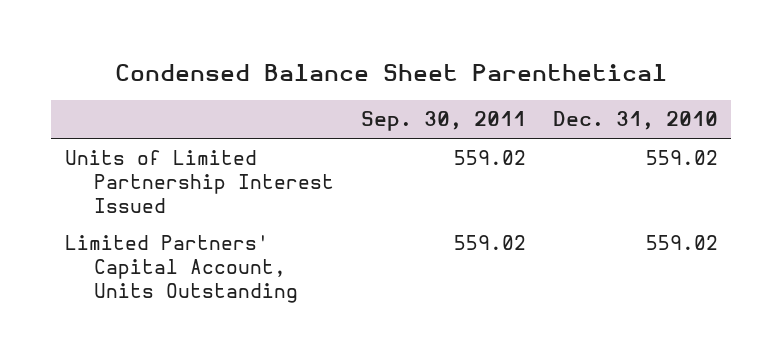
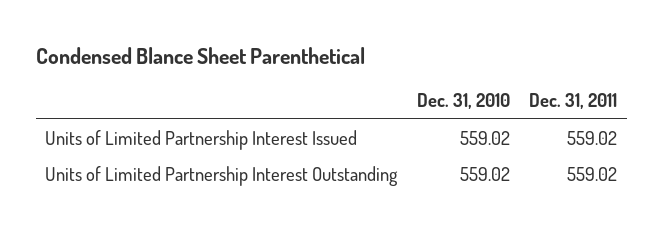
[115,63,668,81] Condensed Balance Sheet Parenthetical -> [35,47,365,65] Condensed Blance Sheet Parenthetical
[360,111,526,132] Sep. 30, 2011 -> none
none -> [529,93,618,110] Dec. 31, 2011
[64,235,298,303] Limited Partners' Capital Account, Units Outstanding -> [45,165,399,186] Units of Limited Partnership Interest Outstanding

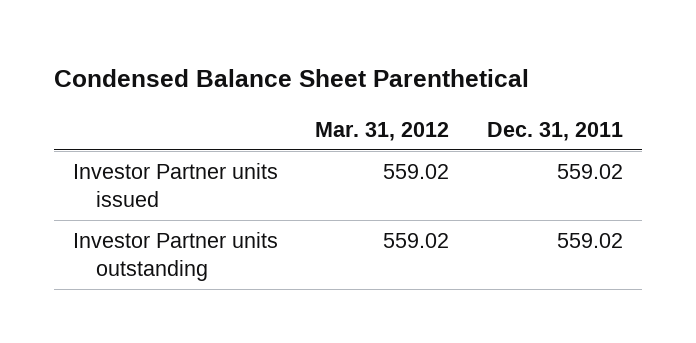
[35,47,365,65] Condensed Blance Sheet Parenthetical -> [53,69,529,88] Condensed Balance Sheet Parenthetical
[416,93,510,110] Dec. 31, 2010 -> none
none -> [315,121,450,141] Mar. 31, 2012
[45,129,358,150] Units of Limited Partnership Interest Issued -> [72,163,278,207] Investor Partner units issued
[45,165,399,186] Units of Limited Partnership Interest Outstanding -> [72,232,278,281] Investor Partner units outstanding

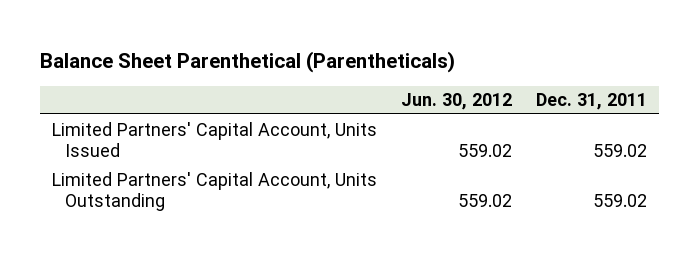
[53,69,529,88] Condensed Balance Sheet Parenthetical -> [39,50,455,73] Balance Sheet Parenthetical (Parentheticals)
[315,121,450,141] Mar. 31, 2012 -> none
none -> [400,93,512,111] Jun. 30, 2012
[72,163,278,207] Investor Partner units issued -> [51,121,377,157] Limited Partners' Capital Account, Units Issued
[72,232,278,281] Investor Partner units outstanding -> [51,171,377,211] Limited Partners' Capital Account, Units Outstanding

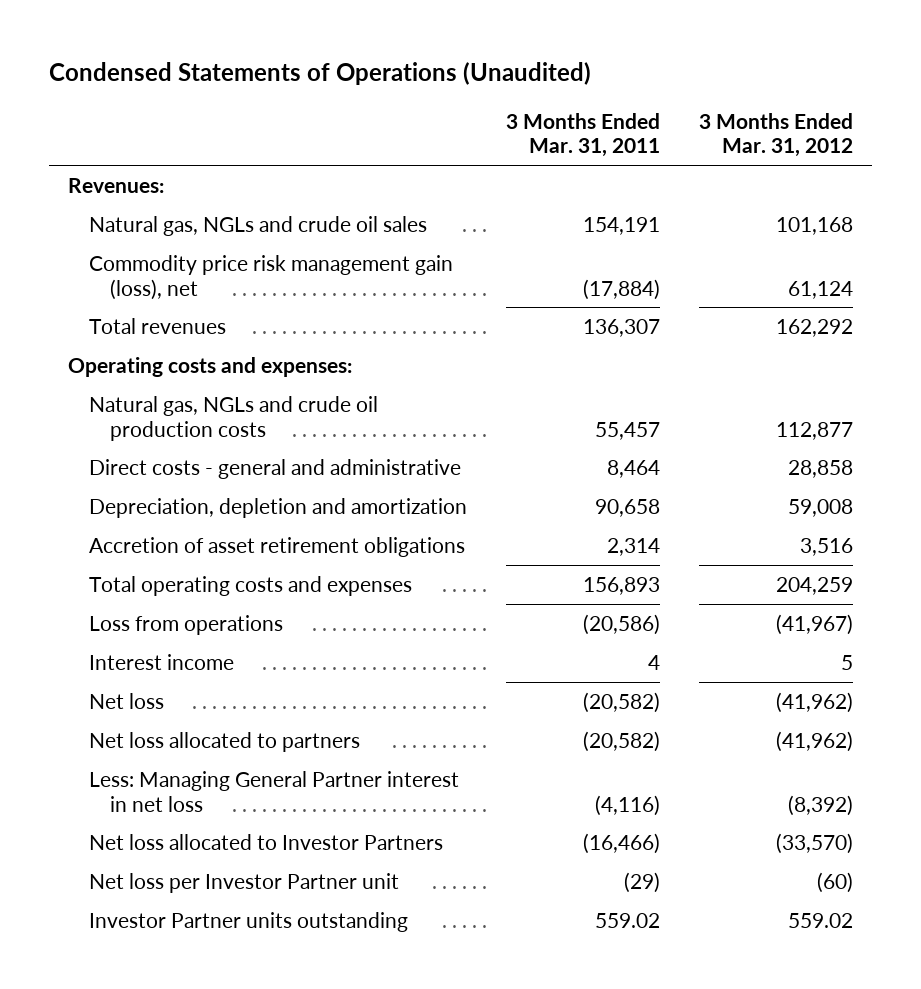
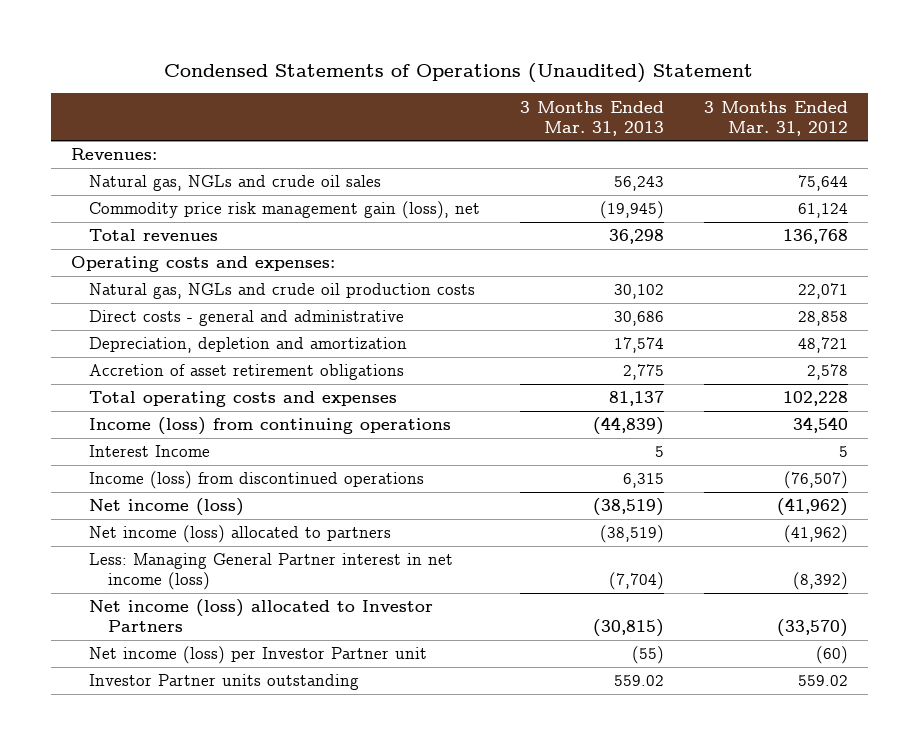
[48,62,591,86] Condensed Statements of Operations (Unaudited) -> [164,62,754,83] Condensed Statements of Operations (Unaudited) Statement
[506,112,661,158] 3 Months Ended Mar. 31, 2011 -> none
none -> [520,100,665,136] 3 Months Ended Mar. 31, 2013
[776,216,854,235] 101,168 -> [797,175,848,192] 75,644
[776,318,854,337] 162,292 -> [782,229,848,245] 136,768
[776,421,854,440] 112,877 -> [797,283,848,300] 22,071
[788,498,854,517] 59,008 -> [797,337,848,354] 48,721
[800,537,854,556] 3,516 -> [806,364,848,381] 2,578
[776,576,854,595] 204,259 -> [782,391,848,407] 102,228
[89,614,284,635] Loss from operations -> [89,417,452,436] Income (loss) from continuing operations
[776,613,854,635] (41,967) -> [792,417,848,434] 34,540
[89,653,235,670] Interest income -> [89,445,211,458] Interest Income
none -> [89,471,425,490] Income (loss) from discontinued operations
[89,692,165,709] Net loss -> [89,498,245,517] Net income (loss)
[89,731,361,752] Net loss allocated to partners -> [89,525,392,544] Net income (loss) allocated to partners
[89,770,460,812] Less: Managing General Partner interest in net loss -> [89,553,454,591] Less: Managing General Partner interest in net income (loss)
[89,833,444,850] Net loss allocated to Investor Partners -> [89,599,434,633] Net income (loss) allocated to Investor Partners
[89,872,400,893] Net loss per Investor Partner unit -> [89,646,428,665] Net income (loss) per Investor Partner unit

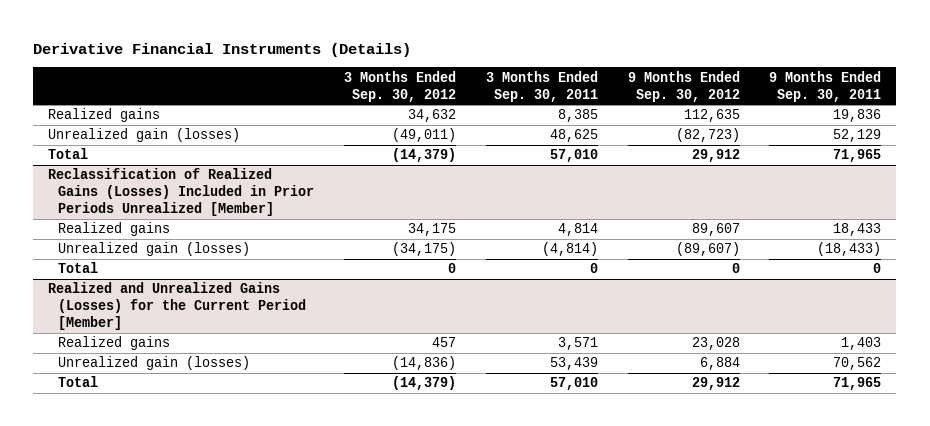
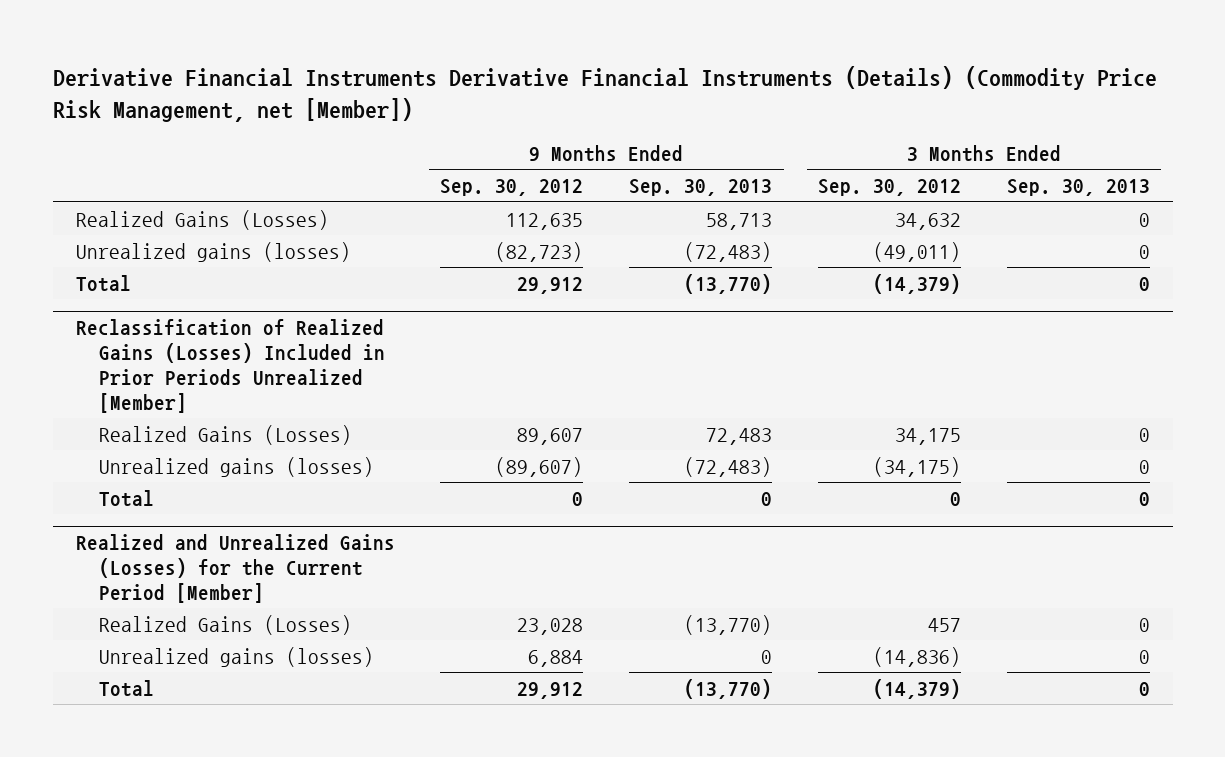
[33,42,412,57] Derivative Financial Instruments (Details) -> [52,65,1157,122] Derivative Financial Instruments Derivative Financial Instruments (Details) (Commodity Price Risk Management, net [Member])
[485,70,598,102] 3 Months Ended Sep. 30, 2011 -> none
[769,70,882,102] 9 Months Ended Sep. 30, 2011 -> none
none -> [629,179,773,197] Sep. 30, 2013
none -> [1006,179,1150,197] Sep. 30, 2013
[48,108,161,123] Realized gains -> [75,209,329,230] Realized Gains (Losses)
[48,128,241,143] Unrealized gain (losses) -> [75,241,351,262] Unrealized gains (losses)
[58,222,171,237] Realized gains -> [98,424,352,445] Realized Gains (Losses)
[58,242,251,257] Unrealized gain (losses) -> [98,456,374,477] Unrealized gains (losses)
[58,336,171,351] Realized gains -> [98,614,352,635] Realized Gains (Losses)
[58,356,251,371] Unrealized gain (losses) -> [98,646,374,667] Unrealized gains (losses)

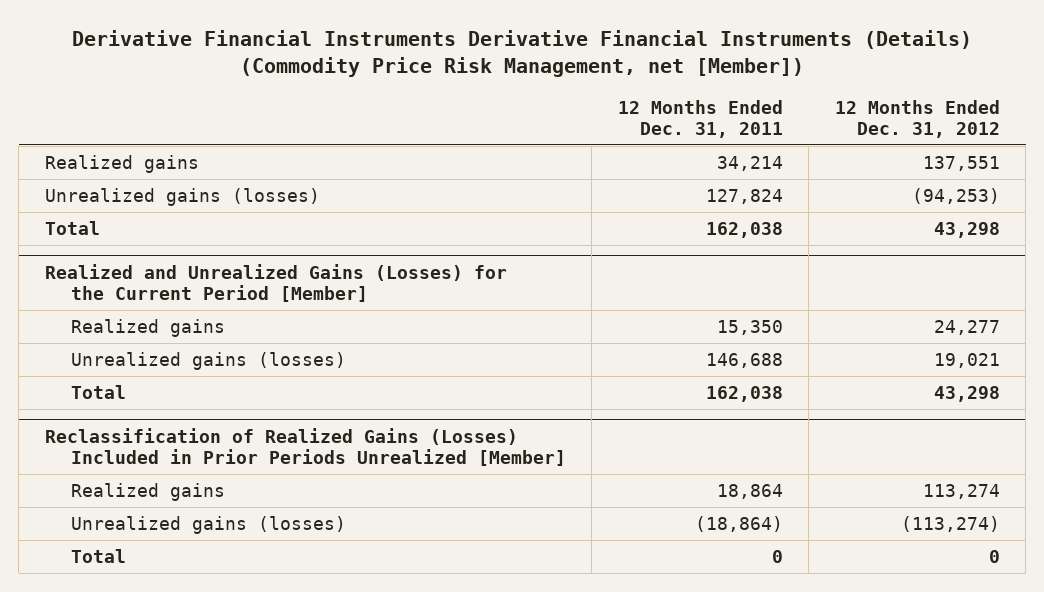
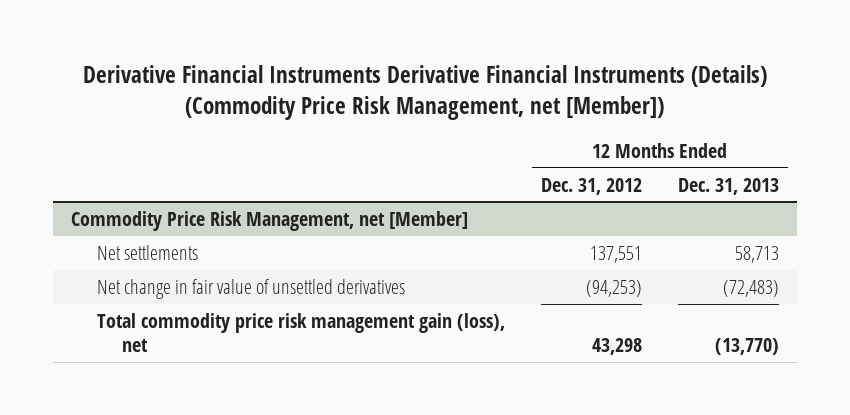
[617,99,783,138] 12 Months Ended Dec. 31, 2011 -> none
none -> [677,177,779,195] Dec. 31, 2013
[44,263,507,302] Realized and Unrealized Gains (Losses) for the Current Period [Member] -> none
[70,318,225,337] Realized gains -> none
[70,351,346,370] Unrealized gains (losses) -> none
[70,384,126,399] Total -> none
[44,427,566,466] Reclassification of Realized Gains (Losses) Included in Prior Periods Unrealized [Member] -> none
[70,482,225,501] Realized gains -> none
[70,515,346,534] Unrealized gains (losses) -> none
[70,548,126,563] Total -> none
none -> [70,210,468,231] Commodity Price Risk Management, net [Member]
[44,154,199,173] Realized gains -> [96,244,198,260] Net settlements
[44,187,320,206] Unrealized gains (losses) -> [96,278,405,299] Net change in fair value of unsettled derivatives
[44,220,100,235] Total -> [96,312,505,353] Total commodity price risk management gain (loss), net

